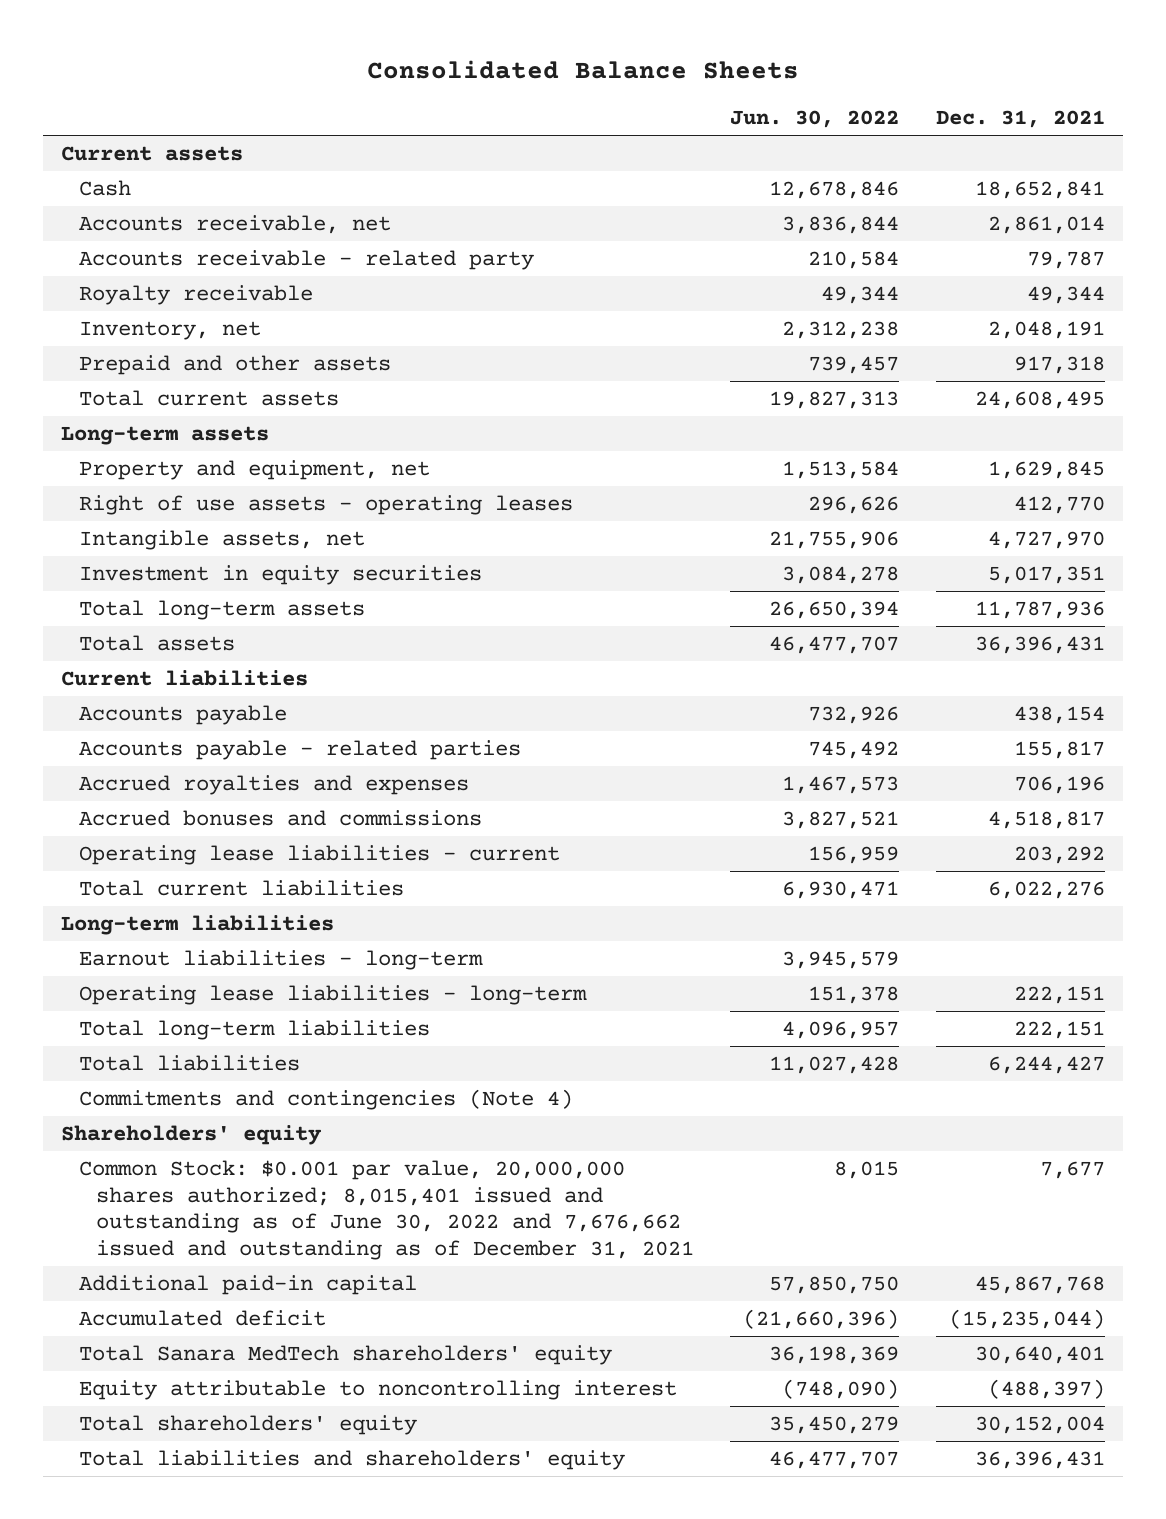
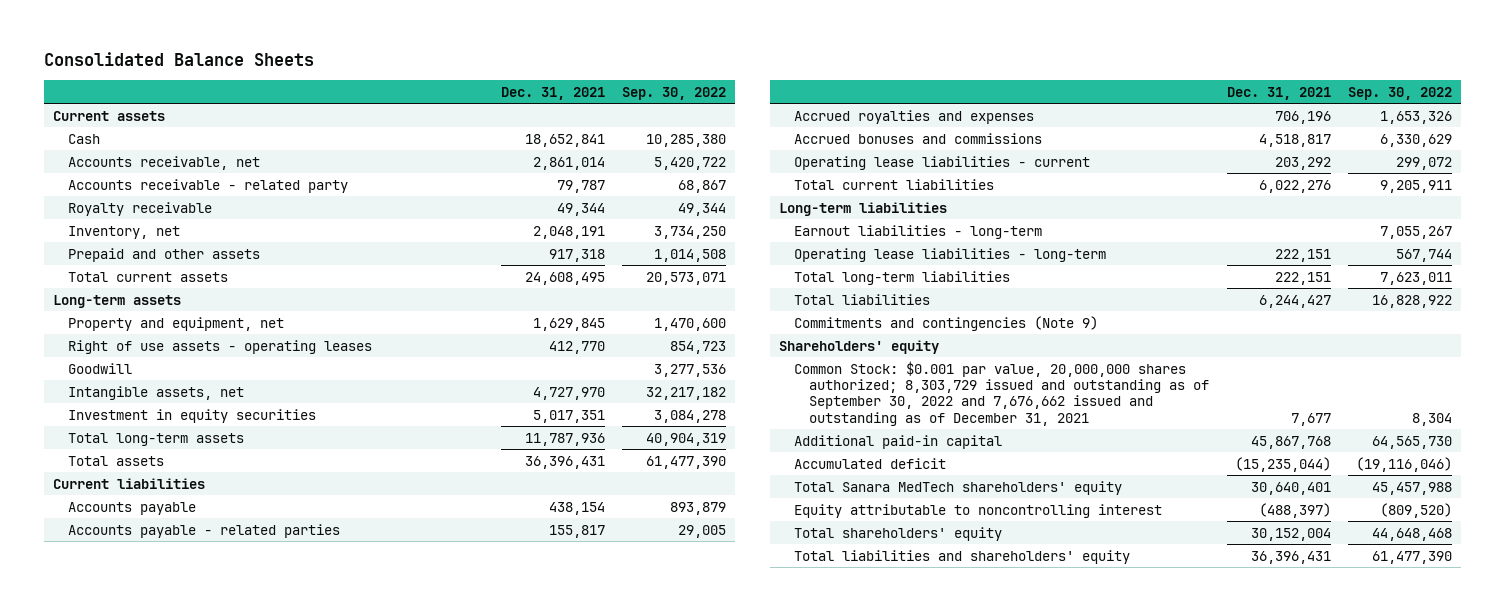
[730,110,900,129] Jun. 30, 2022 -> none
none -> [622,86,727,100] Sep. 30, 2022
none -> [67,362,132,374] Goodwill
[78,1088,573,1110] Commitments and contingencies (Note 4) -> [794,315,1099,331] Commitments and contingencies (Note 9)
[78,1159,695,1261] Common Stock: $0.001 par value, 20,000,000 shares authorized; 8,015,401 issued and outstanding as of June 30, 2022 and 7,676,662 issued and outstanding as of December 31, 2021 -> [794,360,1210,426] Common Stock: $0.001 par value, 20,000,000 shares authorized; 8,303,729 issued and outstanding as of September 30, 2022 and 7,676,662 issued and outstanding as of December 31, 2021

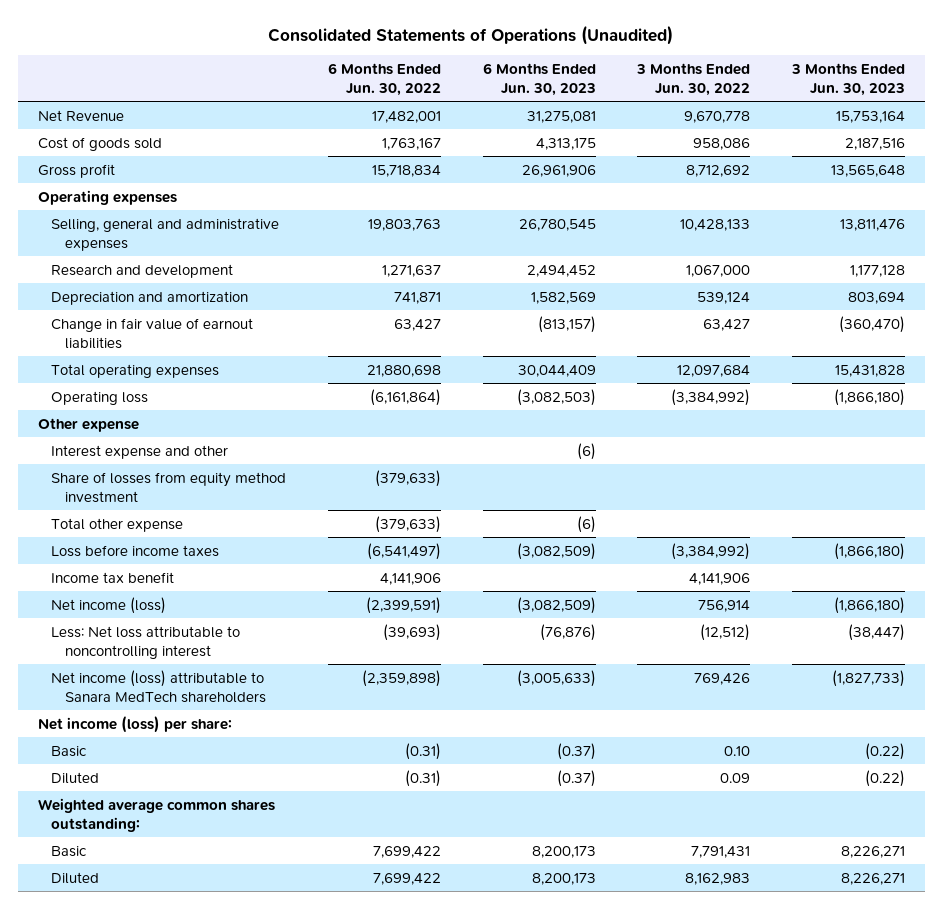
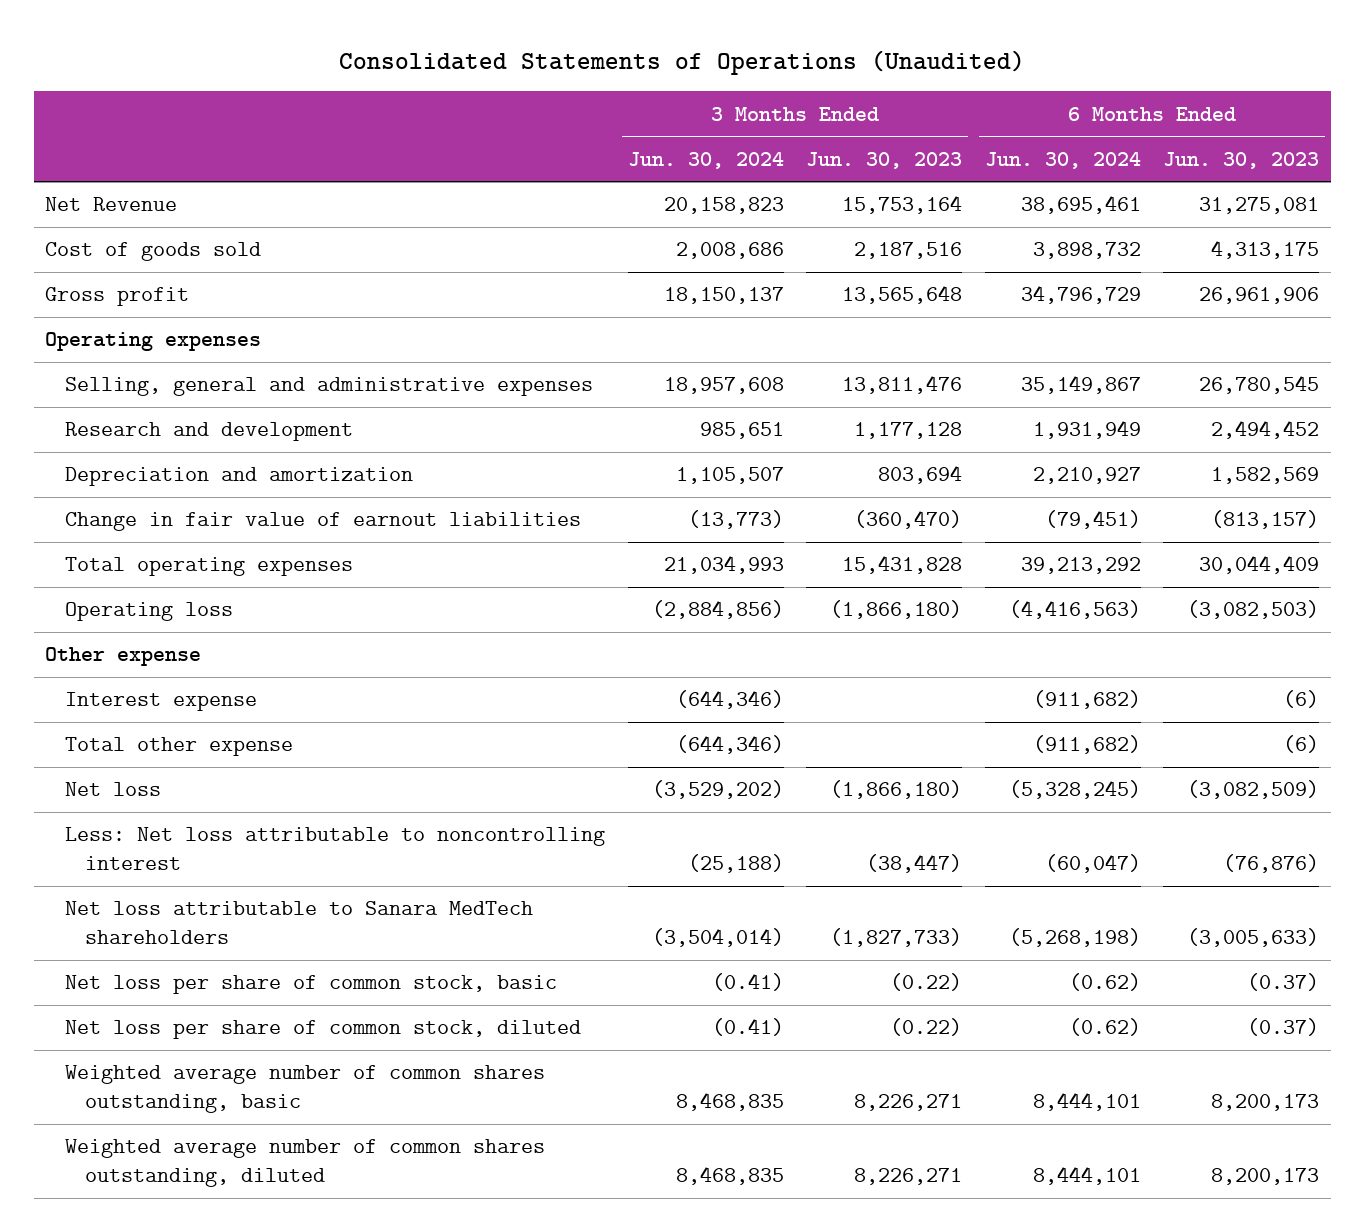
[328,62,442,96] 6 Months Ended Jun. 30, 2022 -> none
[636,62,751,96] 3 Months Ended Jun. 30, 2022 -> none
none -> [627,151,784,169] Jun. 30, 2024
none -> [984,151,1141,169] Jun. 30, 2024
[51,471,287,503] Share of losses from equity method investment -> none
[51,444,229,459] Interest expense and other -> [65,692,258,712] Interest expense
[51,544,220,557] Loss before income taxes -> none
[51,571,175,583] Income tax benefit -> none
[51,596,167,614] Net income (loss) -> [65,782,162,797] Net loss
[38,715,233,733] Net income (loss) per share: -> none
[38,797,276,832] Weighted average common shares outstanding: -> none
[51,669,266,703] Net income (loss) attributable to Sanara MedTech shareholders -> [65,901,534,945] Net loss attributable to Sanara MedTech shareholders
[51,745,88,757] Basic -> [65,975,558,995] Net loss per share of common stock, basic
[51,771,100,784] Diluted -> [65,1020,582,1040] Net loss per share of common stock, diluted
[51,845,88,857] Basic -> [65,1065,546,1114] Weighted average number of common shares outstanding, basic
[51,871,100,884] Diluted -> [65,1139,546,1188] Weighted average number of common shares outstanding, diluted

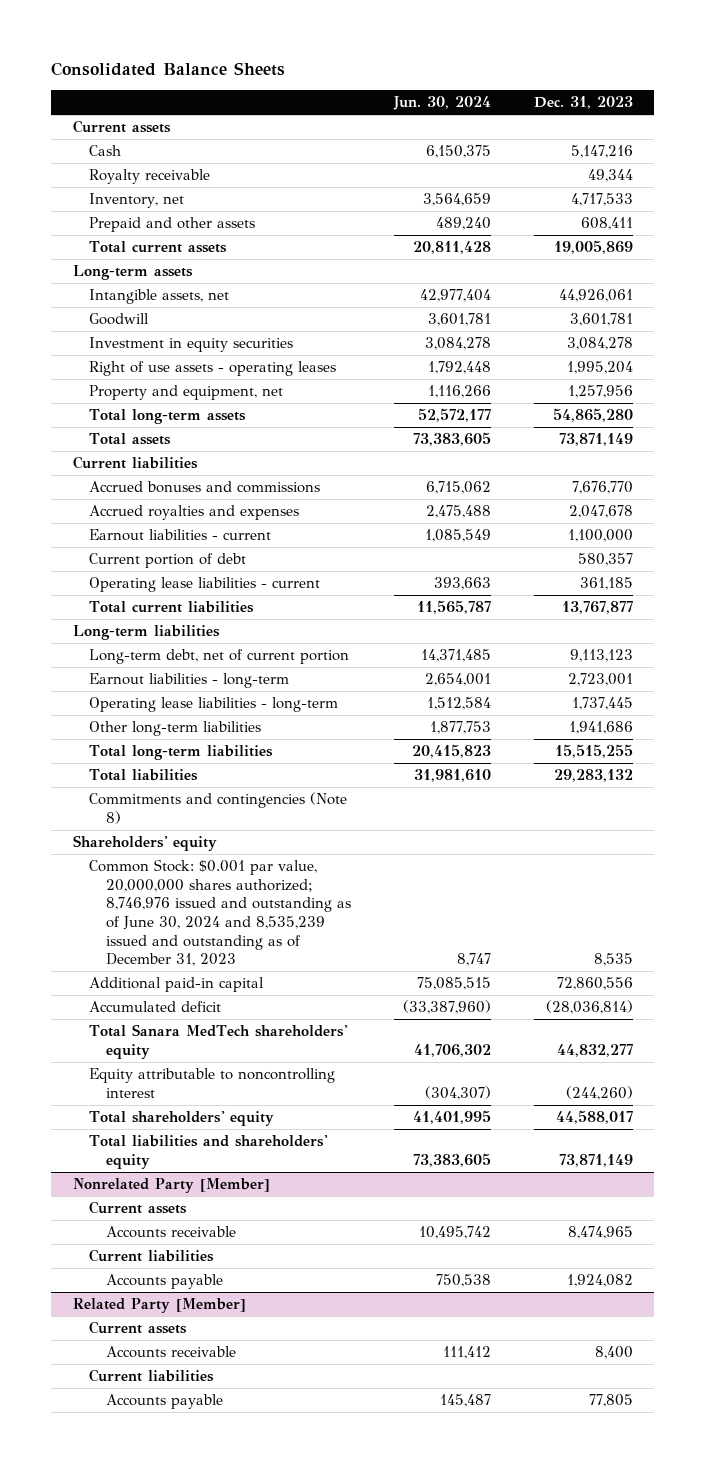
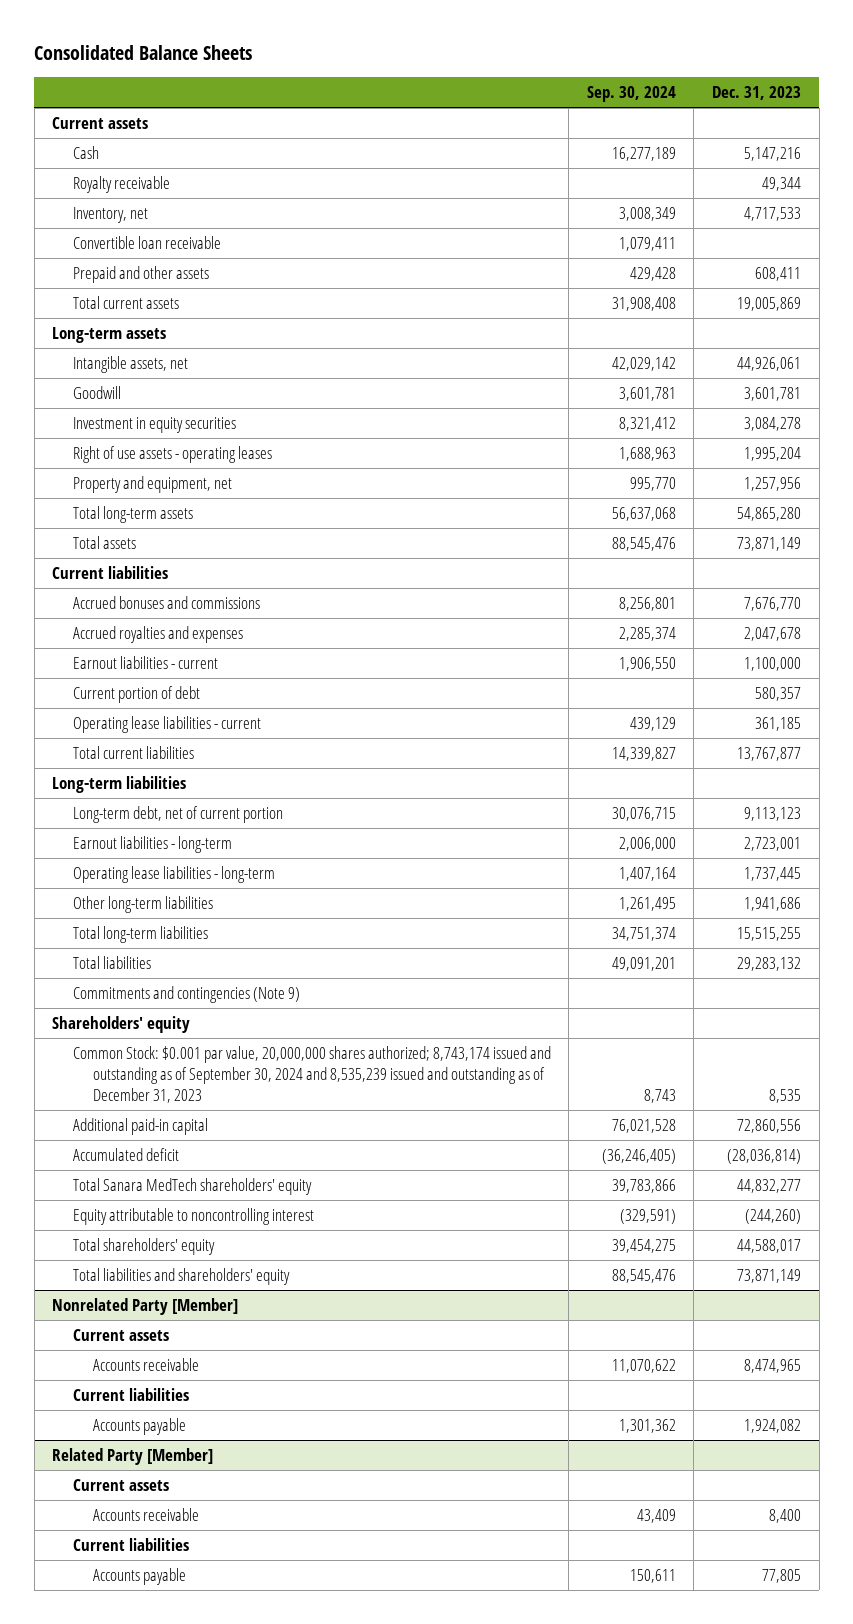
[392,96,491,111] Jun. 30, 2024 -> none
none -> [586,86,676,103] Sep. 30, 2024
none -> [72,236,221,250] Convertible loan receivable
[89,792,348,824] Commitments and contingencies (Note 8) -> [72,986,300,1004] Commitments and contingencies (Note 9)
[89,859,351,967] Common Stock: $0.001 par value, 20,000,000 shares authorized; 8,746,976 issued and outstanding as of June 30, 2024 and 8,535,239 issued and outstanding as of December 31, 2023 -> [72,1046,551,1103] Common Stock: $0.001 par value, 20,000,000 shares authorized; 8,743,174 issued and outstanding as of September 30, 2024 and 8,535,239 issued and outstanding as of December 31, 2023

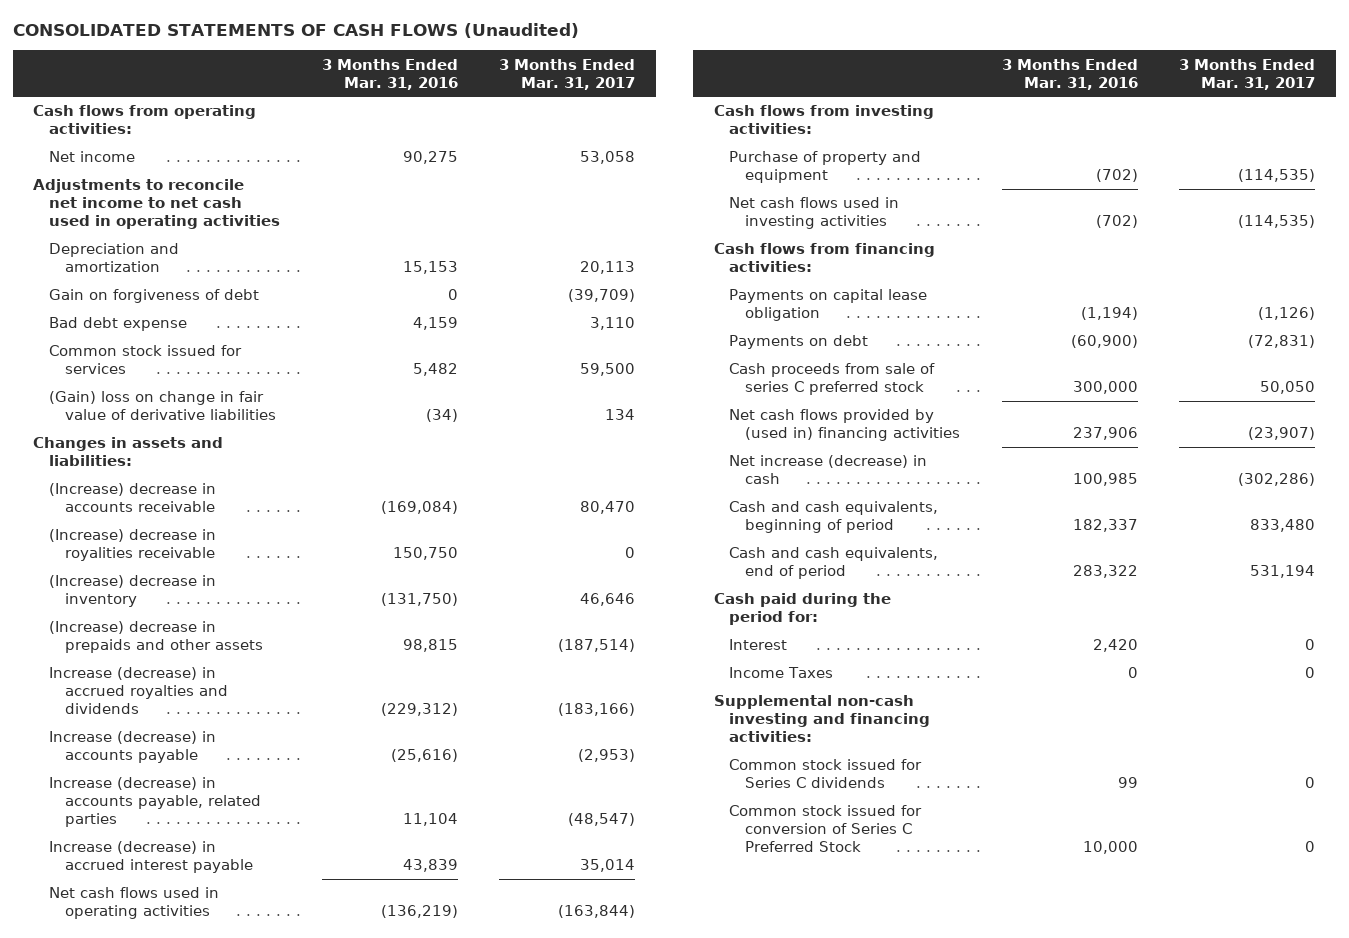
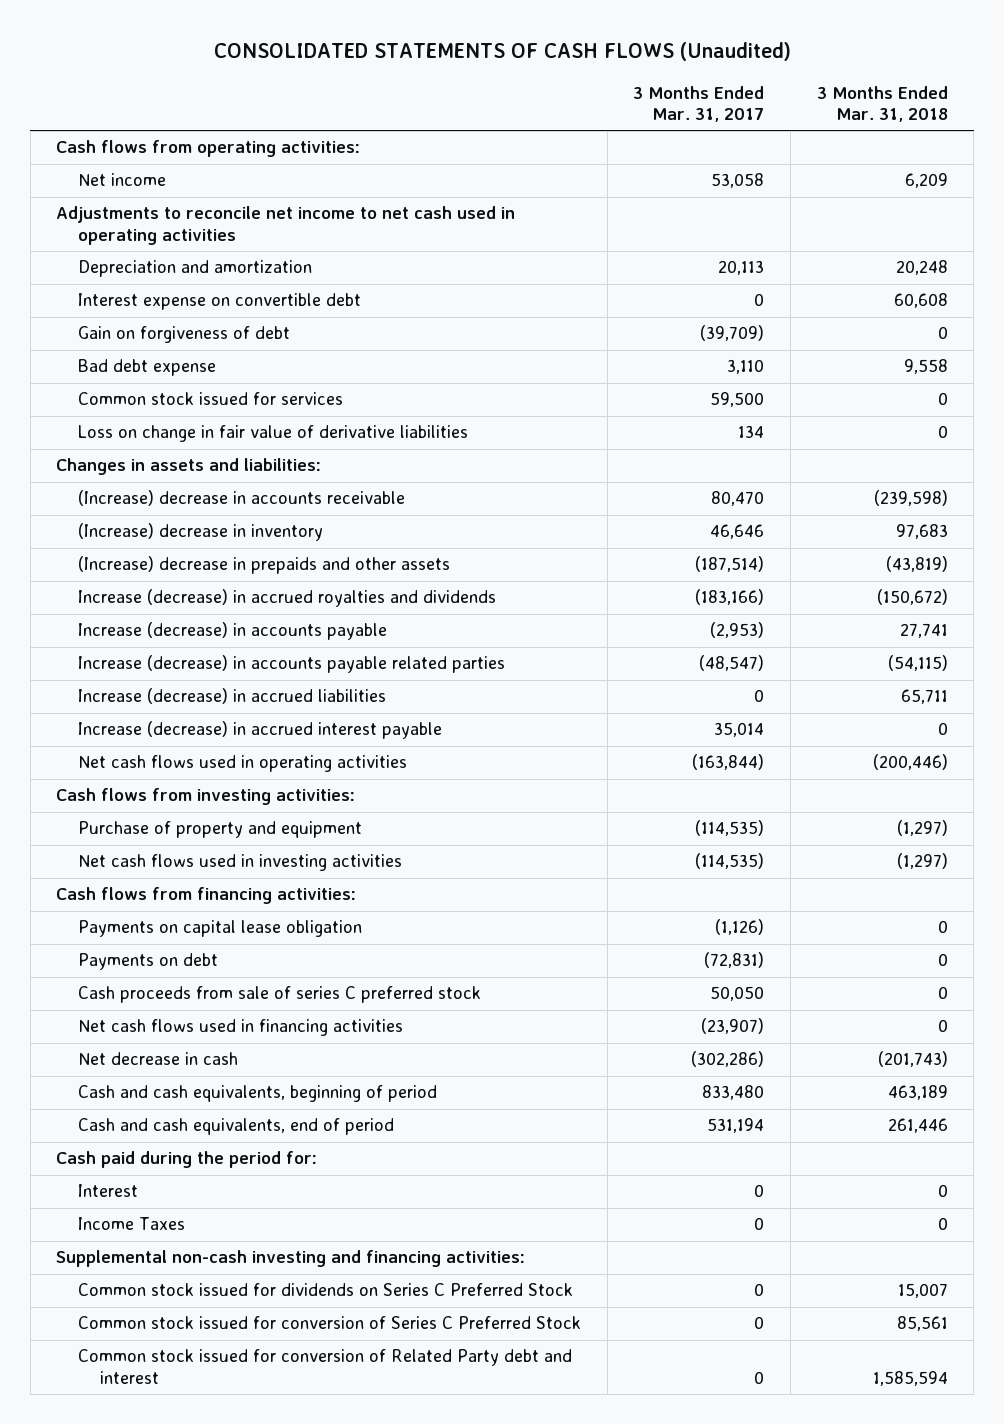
[321,58,458,90] 3 Months Ended Mar. 31, 2016 -> none
none -> [816,85,948,123] 3 Months Ended Mar. 31, 2018
none -> [78,293,362,311] Interest expense on convertible debt
[48,391,276,421] (Gain) loss on change in fair value of derivative liabilities -> [78,425,469,443] Loss on change in fair value of derivative liabilities
[48,529,216,562] (Increase) decrease in royalities receivable -> none
[48,777,261,828] Increase (decrease) in accounts payable, related parties -> [78,655,506,674] Increase (decrease) in accounts payable related parties
none -> [78,688,387,705] Increase (decrease) in accrued liabilities
[729,409,960,442] Net cash flows provided by (used in) financing activities -> [78,1019,404,1037] Net cash flows used in financing activities
[729,455,928,485] Net increase (decrease) in cash -> [78,1052,239,1066] Net decrease in cash
[729,759,923,789] Common stock issued for Series C dividends -> [78,1283,574,1297] Common stock issued for dividends on Series C Preferred Stock
none -> [78,1349,573,1385] Common stock issued for conversion of Related Party debt and interest

